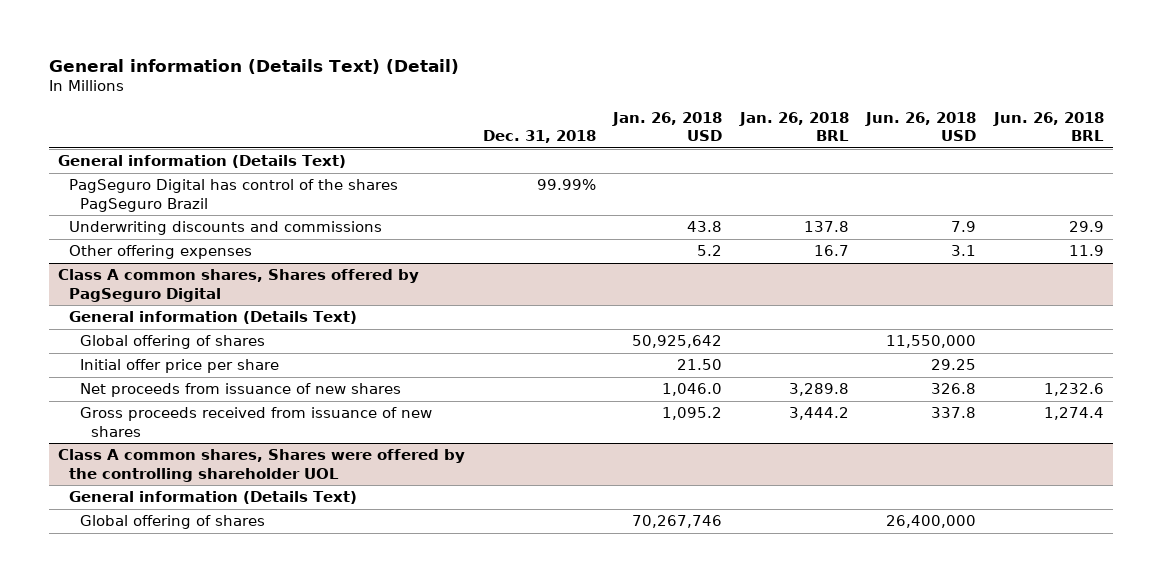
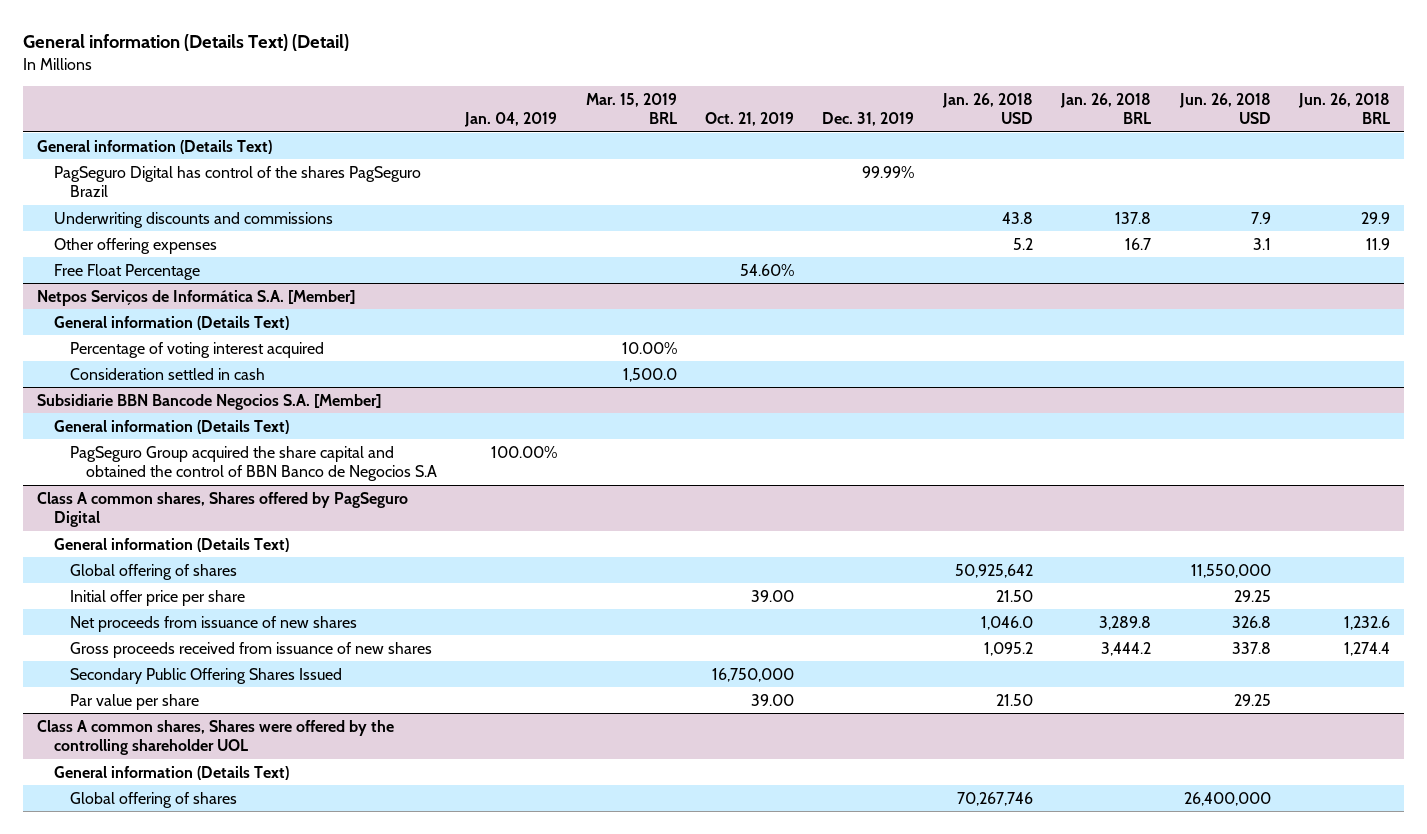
[482,130,596,144] Dec. 31, 2018 -> none
none -> [464,112,558,128] Jan. 04, 2019
none -> [585,92,677,125] Mar. 15, 2019 BRL
none -> [705,112,795,127] Oct. 21, 2019
none -> [822,112,915,127] Dec. 31, 2019
none -> [53,263,200,280] Free Float Percentage
none -> [37,289,356,306] Netpos Serviços de Informática S.A. [Member]
none -> [53,315,289,330] General information (Details Text)
none -> [69,341,324,358] Percentage of voting interest acquired
none -> [69,367,265,380] Consideration settled in cash
none -> [37,393,382,410] Subsidiarie BBN Bancode Negocios S.A. [Member]
none -> [53,419,289,434] General information (Details Text)
none -> [69,445,438,482] PagSeguro Group acquired the share capital and obtained the control of BBN Banco de Negocios S.A
none -> [69,667,342,684] Secondary Public Offering Shares Issued
none -> [69,693,199,710] Par value per share

